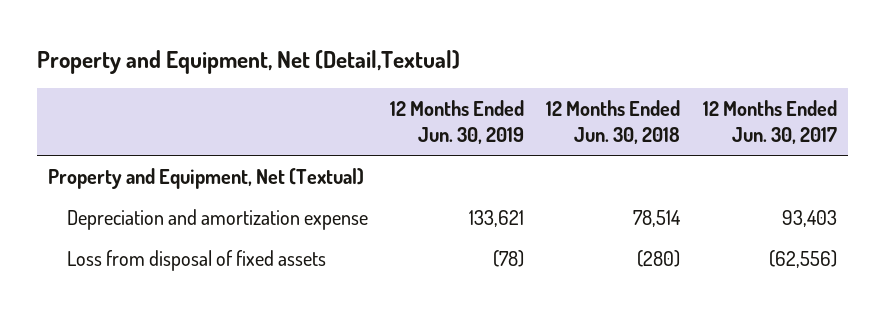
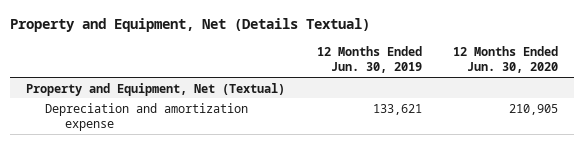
[36,49,460,74] Property and Equipment, Net (Detail,Textual) -> [10,18,371,33] Property and Equipment, Net (Details Textual)
[546,99,681,144] 12 Months Ended Jun. 30, 2018 -> none
[702,99,837,144] 12 Months Ended Jun. 30, 2017 -> none
none -> [453,46,559,74] 12 Months Ended Jun. 30, 2020
[66,250,326,272] Loss from disposal of fixed assets -> none

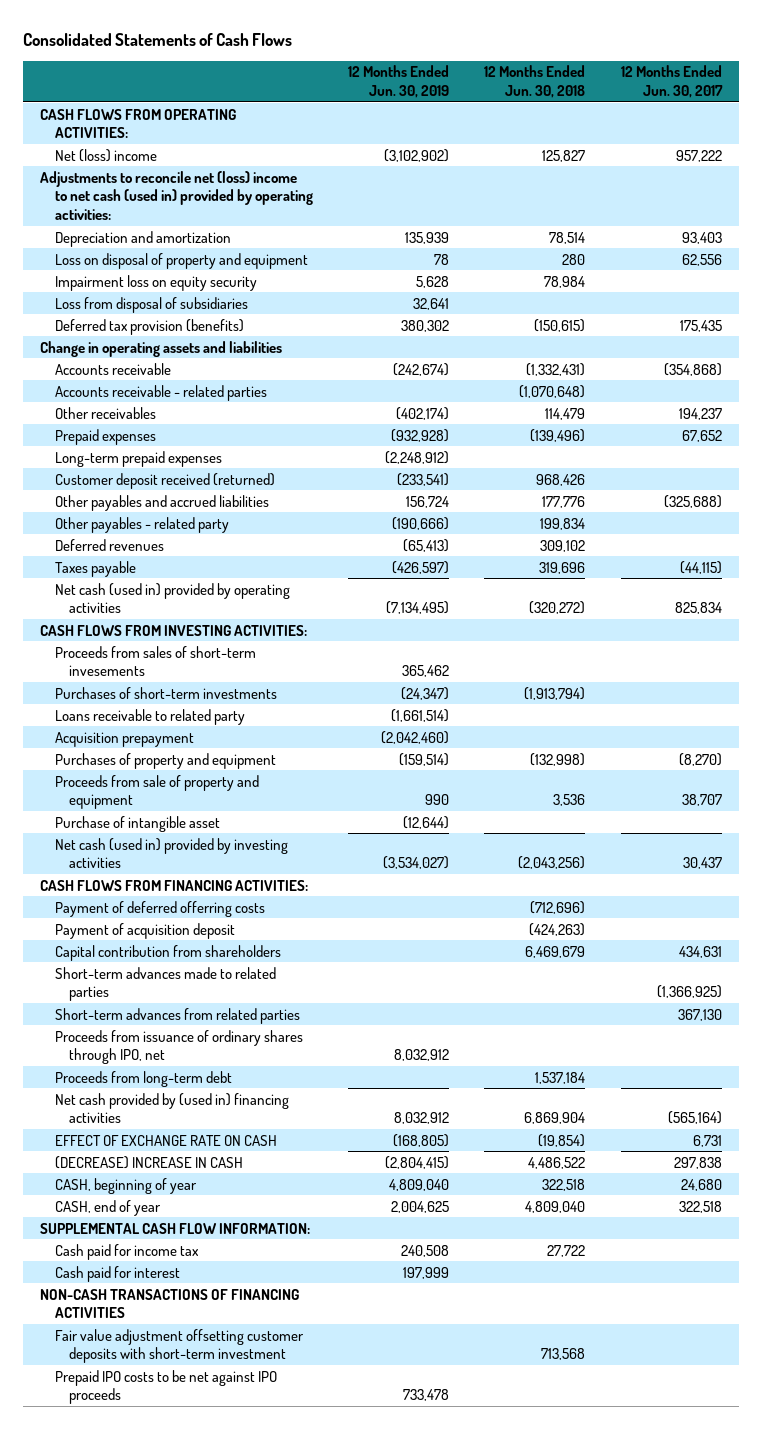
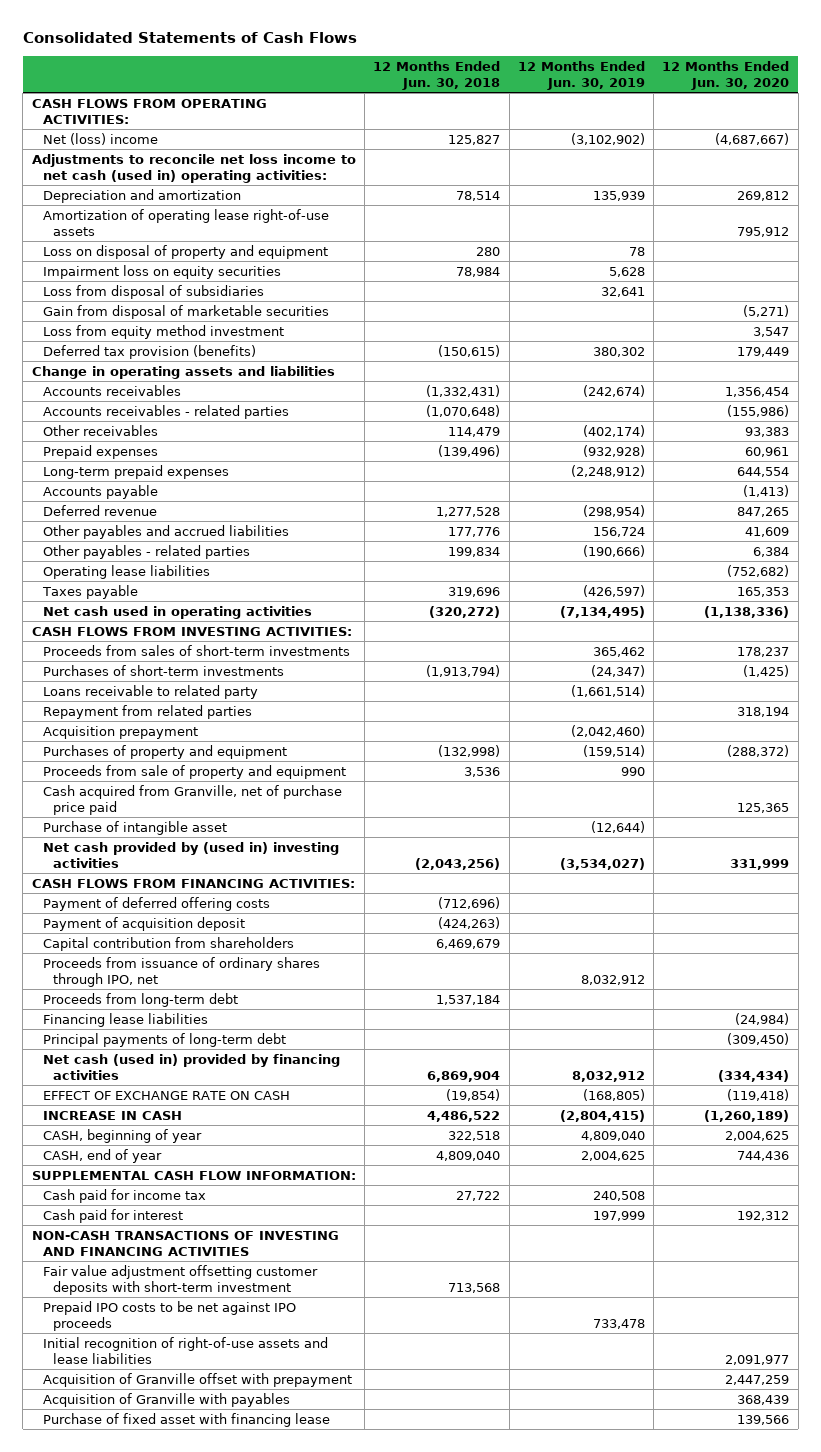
[620,65,723,98] 12 Months Ended Jun. 30, 2017 -> none
none -> [662,60,790,90] 12 Months Ended Jun. 30, 2020
[40,170,313,220] Adjustments to reconcile net (loss) income to net cash (used in) provided by operating activities: -> [31,153,356,183] Adjustments to reconcile net loss income to net cash (used in) operating activities:
none -> [42,208,329,236] Amortization of operating lease right-of-use assets
[54,274,257,291] Impairment loss on equity security -> [42,264,281,279] Impairment loss on equity securities
none -> [42,304,329,319] Gain from disposal of marketable securities
none -> [42,324,284,339] Loss from equity method investment
[54,362,171,375] Accounts receivable -> [42,384,181,396] Accounts receivables
[54,384,267,401] Accounts receivable - related parties -> [42,404,289,419] Accounts receivables - related parties
[54,472,275,489] Customer deposit received (returned) -> none
none -> [42,484,158,499] Accounts payable
none -> [42,504,157,516] Deferred revenue
[54,538,164,551] Deferred revenues -> none
[54,516,229,533] Other payables - related party -> [42,544,250,559] Other payables - related parties
none -> [42,564,210,579] Operating lease liabilities
[54,582,290,614] Net cash (used in) provided by operating activities -> [42,605,312,619] Net cash used in operating activities
[54,645,256,677] Proceeds from sales of short-term invesements -> [42,644,350,656] Proceeds from sales of short-term investments
none -> [42,704,252,719] Repayment from related parties
none -> [42,784,342,815] Cash acquired from Granville, net of purchase price paid
[54,837,288,869] Net cash (used in) provided by investing activities -> [42,841,339,868] Net cash provided by (used in) investing activities
[54,900,265,917] Payment of deferred offerring costs -> [42,896,270,911] Payment of deferred offering costs
[54,966,276,1002] Short-term advances made to related parties -> none
[54,1007,300,1024] Short-term advances from related parties -> none
none -> [42,1012,208,1027] Financing lease liabilities
none -> [42,1032,286,1047] Principal payments of long-term debt
[54,1092,289,1124] Net cash provided by (used in) financing activities -> [42,1053,340,1080] Net cash (used in) provided by financing activities
[54,1155,243,1169] (DECREASE) INCREASE IN CASH -> [42,1110,182,1120] INCREASE IN CASH
[40,1288,300,1319] NON-CASH TRANSACTIONS OF FINANCING ACTIVITIES -> [31,1230,339,1256] NON-CASH TRANSACTIONS OF INVESTING AND FINANCING ACTIVITIES
none -> [42,1336,328,1364] Initial recognition of right-of-use assets and lease liabilities
none -> [42,1372,352,1387] Acquisition of Granville offset with prepayment
none -> [42,1392,290,1407] Acquisition of Granville with payables
none -> [42,1412,330,1427] Purchase of fixed asset with financing lease

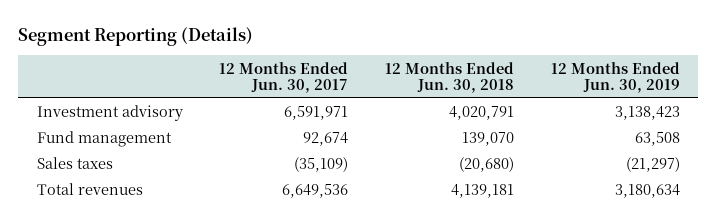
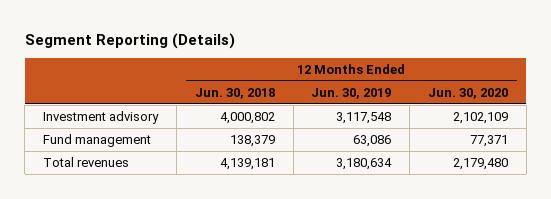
[219,61,349,94] 12 Months Ended Jun. 30, 2017 -> none
none -> [427,87,508,99] Jun. 30, 2020
[36,157,113,170] Sales taxes -> none
[449,106,515,121] 4,020,791 -> [219,112,275,125] 4,000,802
[614,106,680,121] 3,138,423 -> [336,112,392,125] 3,117,548
[462,132,515,147] 139,070 -> [229,135,275,148] 138,379
[634,132,680,147] 63,508 -> [353,135,392,148] 63,086

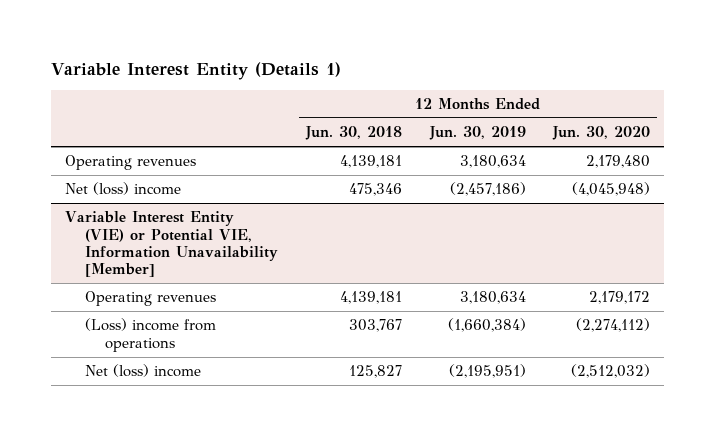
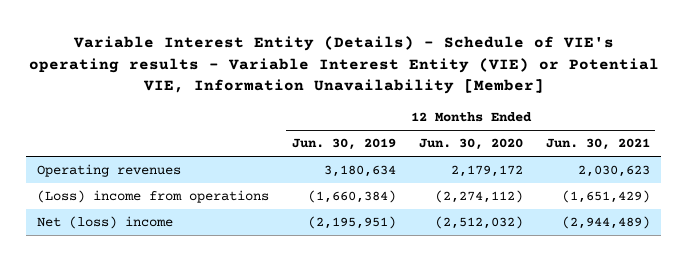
[51,61,342,80] Variable Interest Entity (Details 1) -> [28,36,659,95] Variable Interest Entity (Details) - Schedule of VIE's operating results - Variable Interest Entity (VIE) or Potential VIE, Information Unavailability [Member]
[304,126,402,141] Jun. 30, 2018 -> none
none -> [545,138,650,151] Jun. 30, 2021
[65,155,197,171] Operating revenues -> none
[65,182,182,196] Net (loss) income -> none
[65,211,279,278] Variable Interest Entity (VIE) or Potential VIE, Information Unavailability [Member] -> none

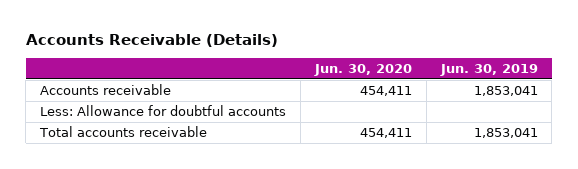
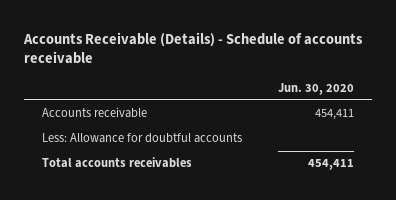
[25,34,278,48] Accounts Receivable (Details) -> [23,31,364,64] Accounts Receivable (Details) - Schedule of accounts receivable
[439,63,538,76] Jun. 30, 2019 -> none
[38,126,207,138] Total accounts receivable -> [42,157,193,169] Total accounts receivables

